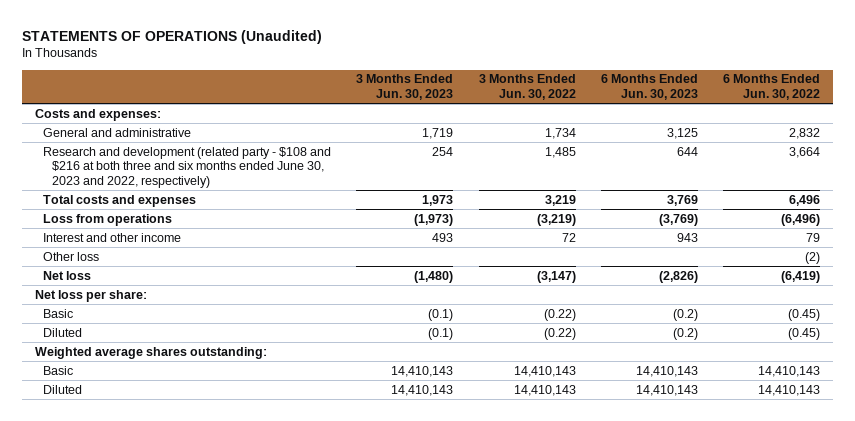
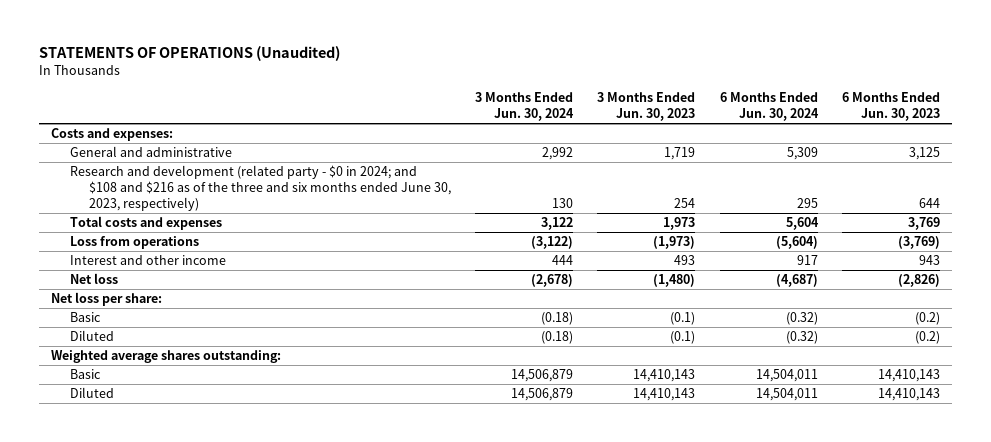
[478,74,576,101] 3 Months Ended Jun. 30, 2022 -> none
[723,74,821,101] 6 Months Ended Jun. 30, 2022 -> none
none -> [475,92,575,122] 3 Months Ended Jun. 30, 2024
none -> [719,92,819,122] 6 Months Ended Jun. 30, 2024
[43,146,332,189] Research and development (related party - $108 and $216 at both three and six months ended June 30, 2023 and 2022, respectively) -> [70,165,452,211] Research and development (related party - $0 in 2024; and $108 and $216 as of the three and six months ended June 30, 2023, respectively)
[43,251,100,261] Other loss -> none

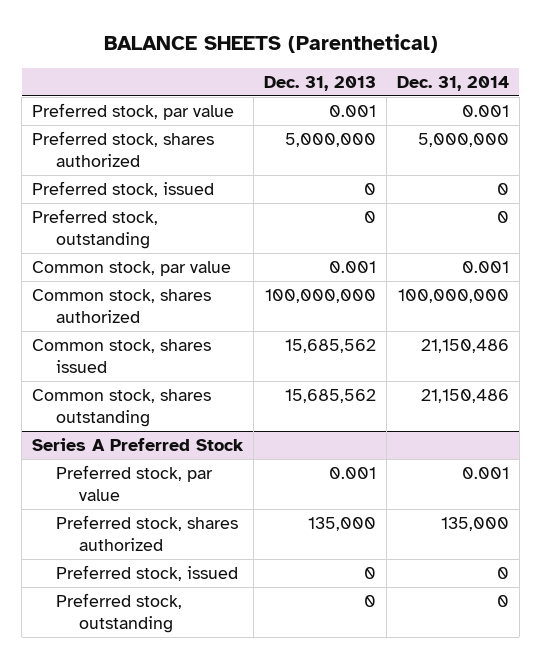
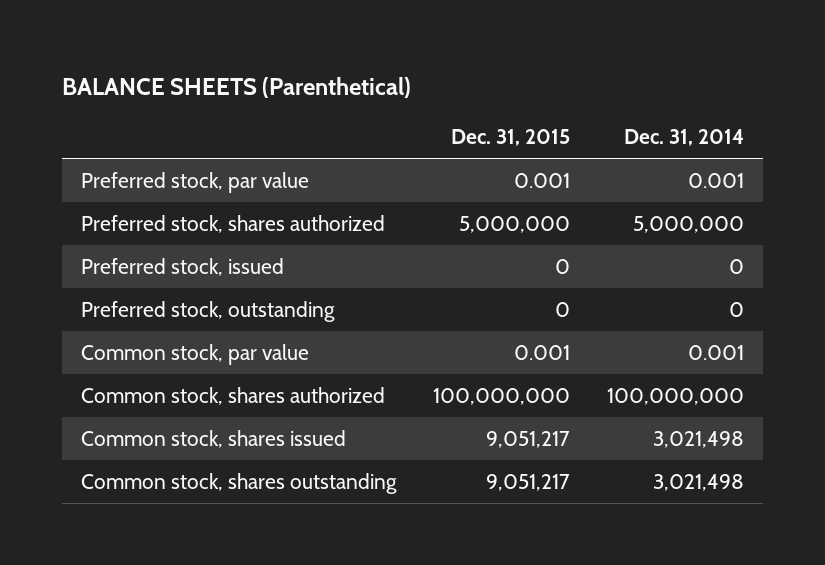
[264,76,377,92] Dec. 31, 2013 -> none
none -> [451,129,571,147] Dec. 31, 2015
[32,438,245,452] Series A Preferred Stock -> none
[55,465,213,502] Preferred stock, par value -> none
[55,515,238,552] Preferred stock, shares authorized -> none
[55,565,238,582] Preferred stock, issued -> none
[55,593,182,634] Preferred stock, outstanding -> none
[420,339,509,354] 21,150,486 -> [653,430,745,448] 3,021,498
[420,389,509,404] 21,150,486 -> [653,473,745,491] 3,021,498

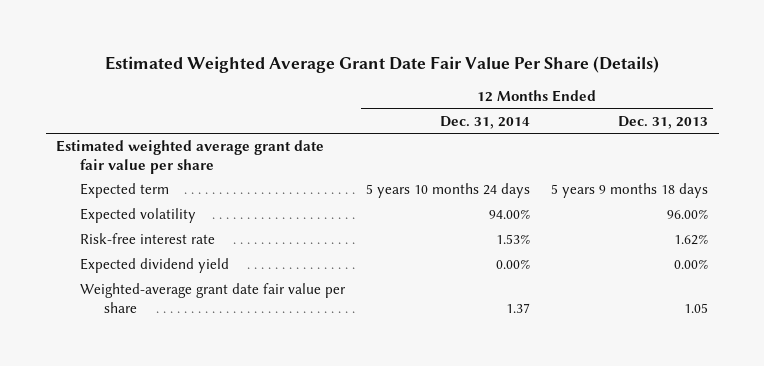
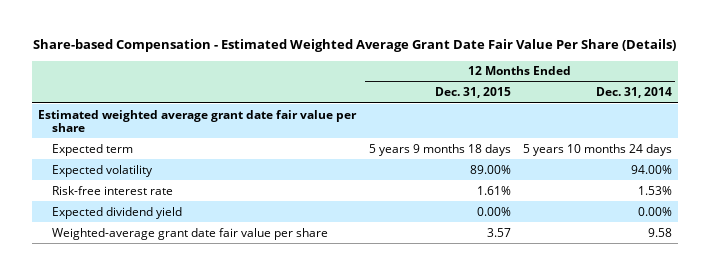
[105,55,660,73] Estimated Weighted Average Grant Date Fair Value Per Share (Details) -> [33,39,677,53] Share-based Compensation - Estimated Weighted Average Grant Date Fair Value Per Share (Details)
[618,115,709,129] Dec. 31, 2013 -> none
none -> [434,87,511,99] Dec. 31, 2015
[505,302,530,313] 1.37 -> [648,227,673,237] 9.58

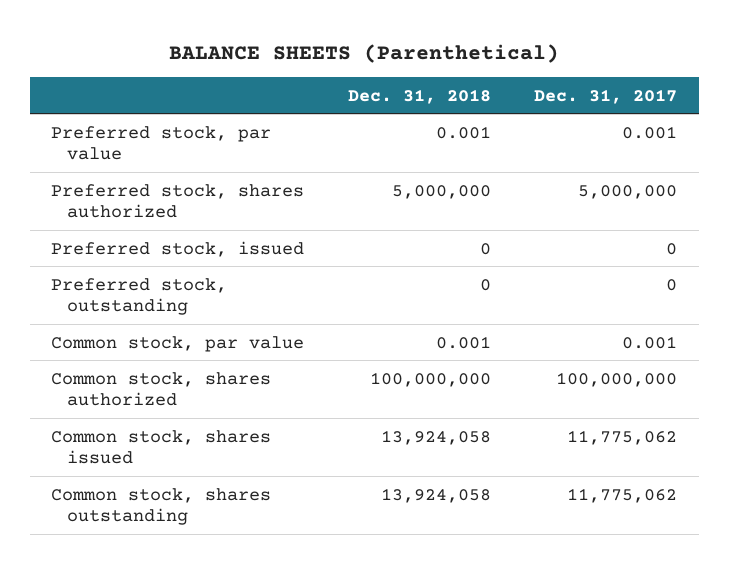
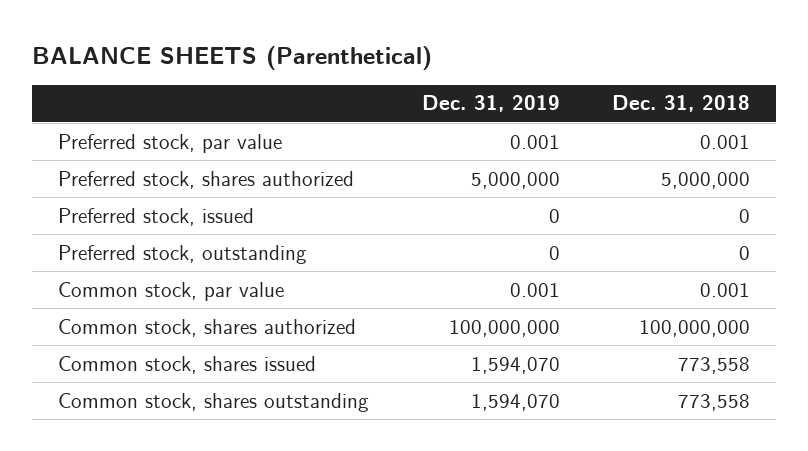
[534,88,678,104] Dec. 31, 2017 -> none
none -> [421,95,560,113] Dec. 31, 2019
[380,429,491,445] 13,924,058 -> [677,356,750,374] 773,558
[380,487,491,503] 13,924,058 -> [677,393,750,411] 773,558

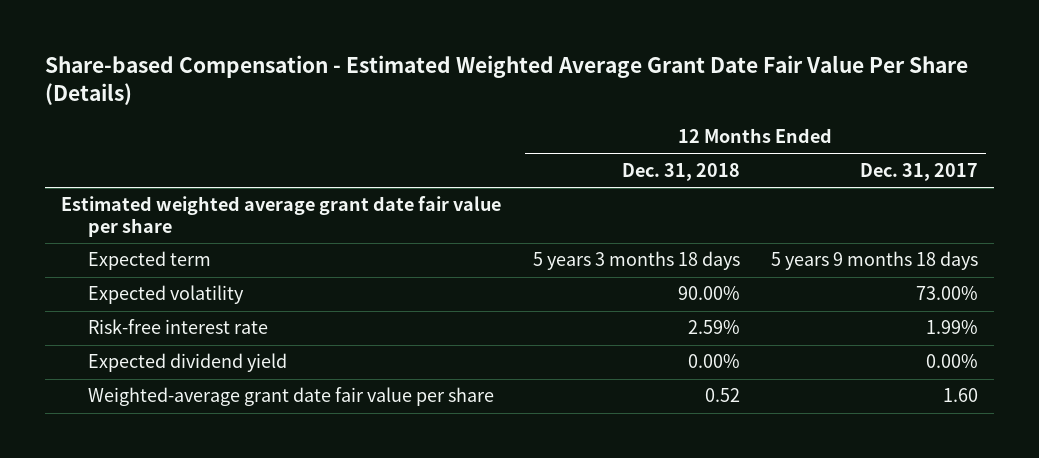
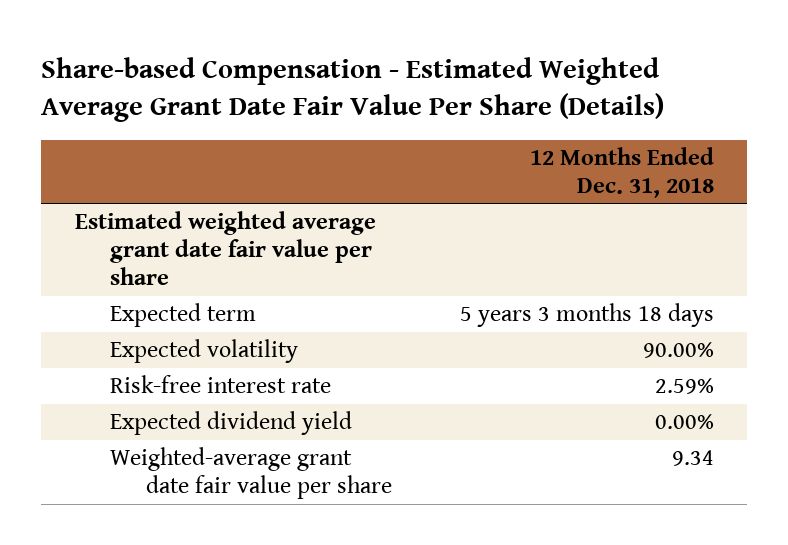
[860,162,979,181] Dec. 31, 2017 -> none
[704,388,740,403] 0.52 -> [671,450,714,467] 9.34

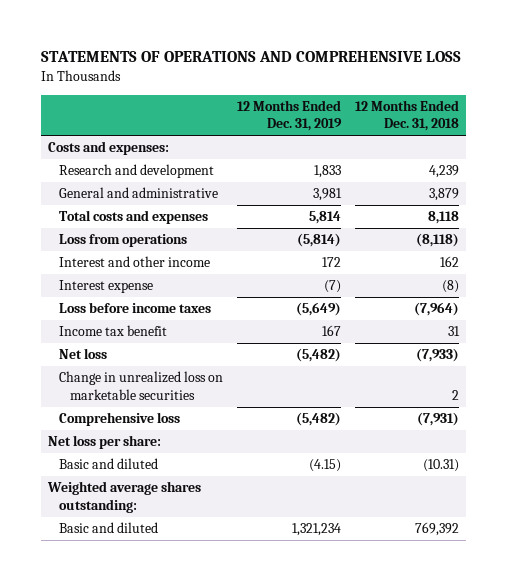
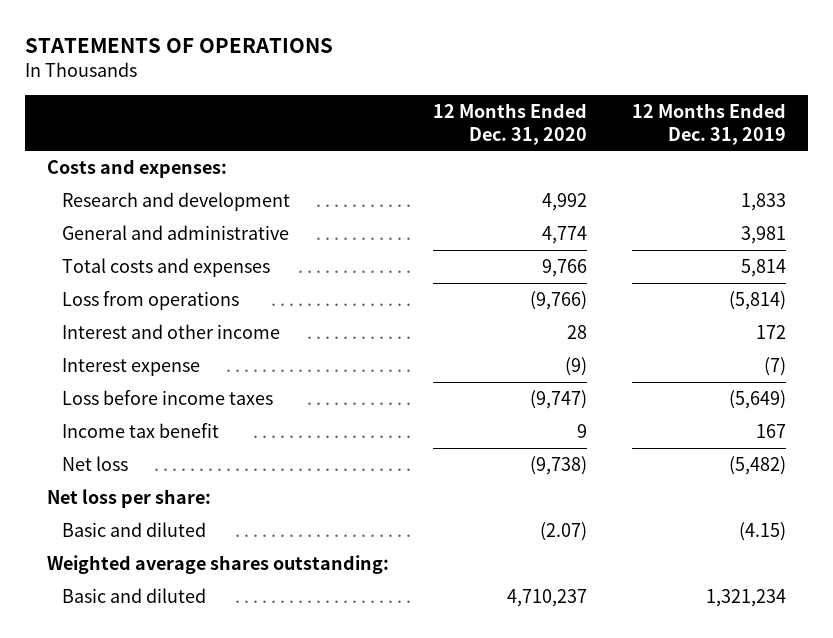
[41,51,462,63] STATEMENTS OF OPERATIONS AND COMPREHENSIVE LOSS -> [24,37,333,53] STATEMENTS OF OPERATIONS
[355,99,460,132] 12 Months Ended Dec. 31, 2018 -> none
none -> [433,102,588,145] 12 Months Ended Dec. 31, 2020
[58,371,223,400] Change in unrealized loss on marketable securities -> none
[58,412,180,427] Comprehensive loss -> none

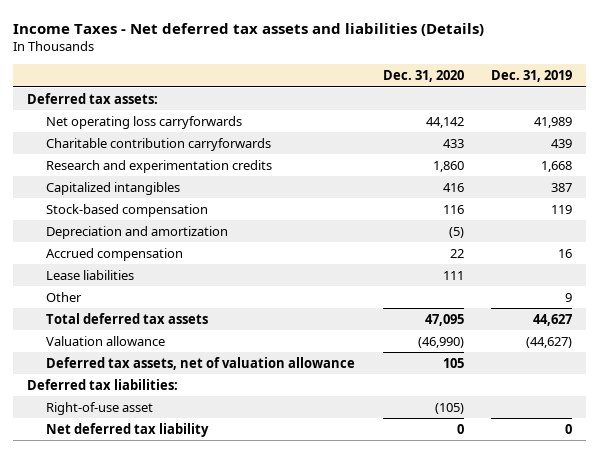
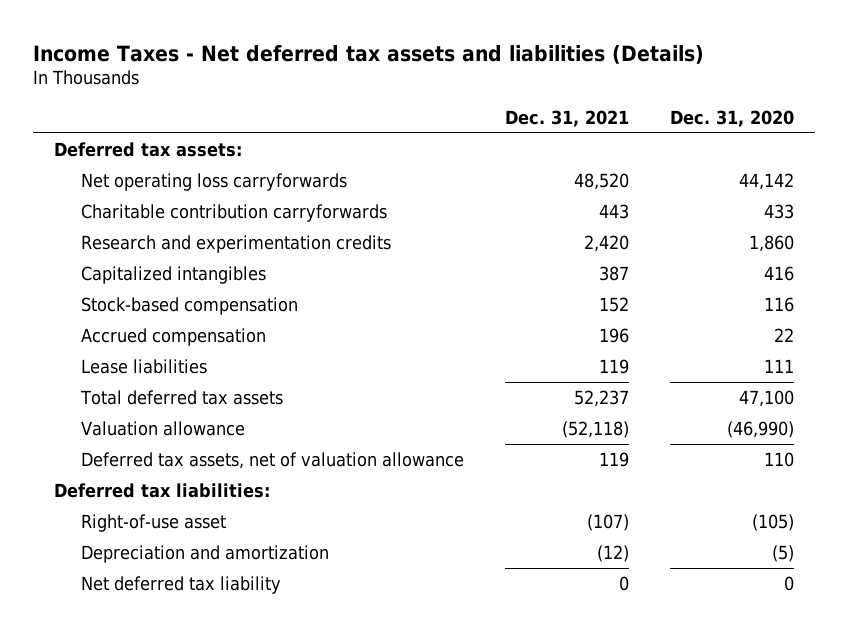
[491,70,573,83] Dec. 31, 2019 -> none
none -> [505,109,630,127] Dec. 31, 2021
[46,291,83,302] Other -> none
[424,313,464,326] 47,095 -> [739,389,795,407] 47,100
[442,357,464,368] 105 -> [764,451,795,467] 110
[46,225,229,239] Depreciation and amortization -> [81,544,330,563] Depreciation and amortization

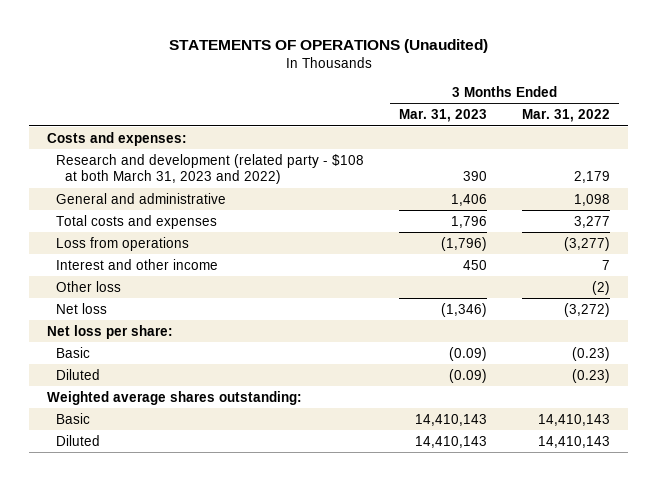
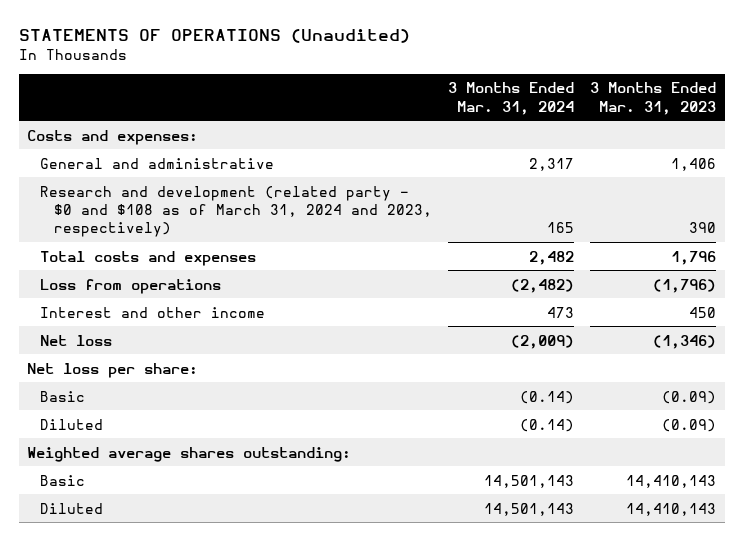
[522,109,611,123] Mar. 31, 2022 -> none
none -> [448,82,575,115] 3 Months Ended Mar. 31, 2024
[56,153,365,184] Research and development (related party - $108 at both March 31, 2023 and 2022) -> none
none -> [40,185,432,238] Research and development (related party - $0 and $108 as of March 31, 2024 and 2023, respectively)
[56,280,122,292] Other loss -> none

